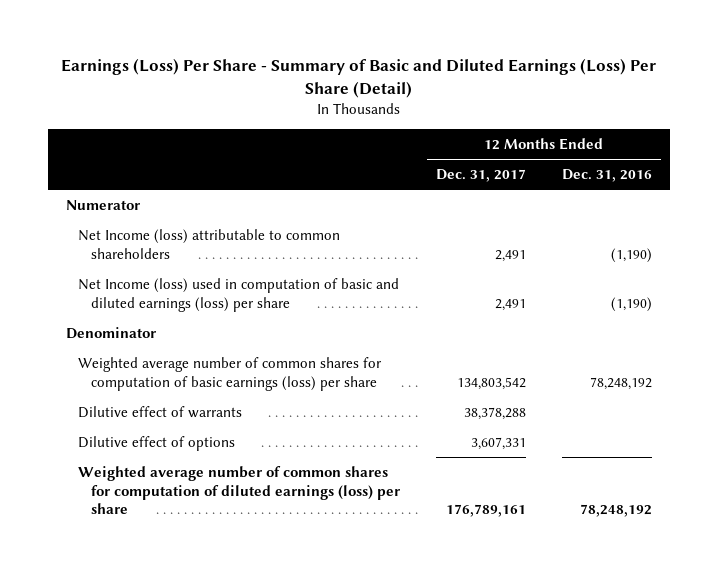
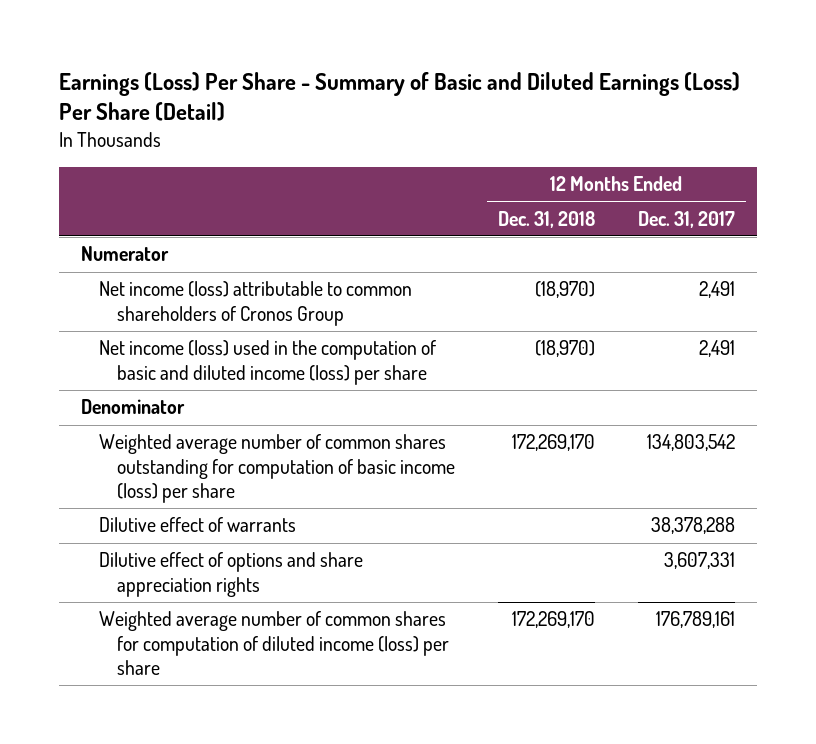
[562,169,653,183] Dec. 31, 2016 -> none
none -> [497,210,595,228] Dec. 31, 2018
[78,228,341,259] Net Income (loss) attributable to common shareholders -> [98,281,412,326] Net income (loss) attributable to common shareholders of Cronos Group
[78,277,400,312] Net Income (loss) used in computation of basic and diluted earnings (loss) per share -> [98,340,436,385] Net income (loss) used in the computation of basic and diluted income (loss) per share
[78,356,383,391] Weighted average number of common shares for computation of basic earnings (loss) per share -> [98,434,455,503] Weighted average number of common shares outstanding for computation of basic income (loss) per share
[78,435,236,451] Dilutive effect of options -> [98,552,363,597] Dilutive effect of options and share appreciation rights
[78,465,400,515] Weighted average number of common shares for computation of diluted earnings (loss) per share -> [98,611,449,675] Weighted average number of common shares for computation of diluted income (loss) per share

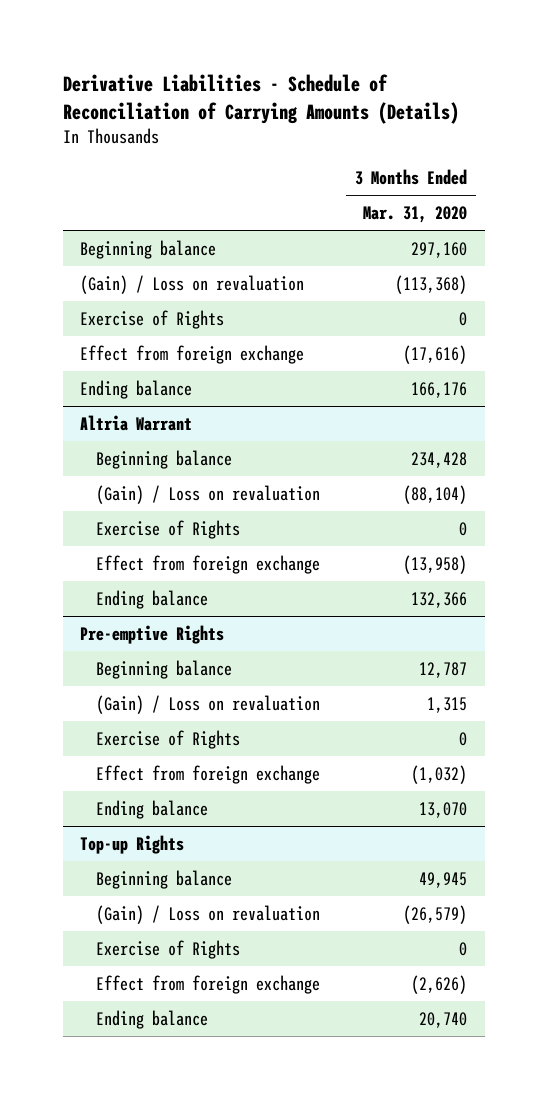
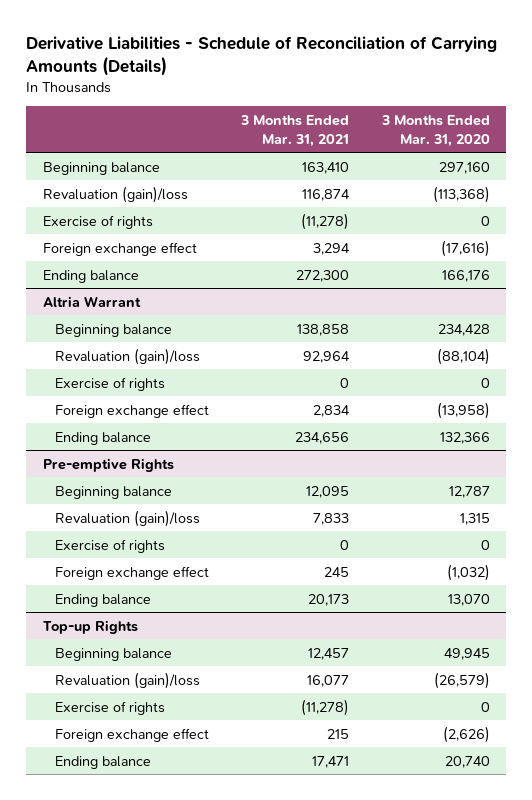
none -> [240,115,350,147] 3 Months Ended Mar. 31, 2021
[80,274,305,294] (Gain) / Loss on revaluation -> [42,185,188,203] Revaluation (gain)/loss
[80,309,225,329] Exercise of Rights -> [42,214,153,229] Exercise of rights
[80,344,305,364] Effect from foreign exchange -> [42,241,197,256] Foreign exchange effect
[95,484,320,504] (Gain) / Loss on revaluation -> [54,347,200,365] Revaluation (gain)/loss
[95,519,240,539] Exercise of Rights -> [54,376,165,391] Exercise of rights
[95,554,320,574] Effect from foreign exchange -> [54,403,209,418] Foreign exchange effect
[95,694,320,714] (Gain) / Loss on revaluation -> [54,509,200,527] Revaluation (gain)/loss
[95,729,240,749] Exercise of Rights -> [54,538,165,553] Exercise of rights
[95,764,320,784] Effect from foreign exchange -> [54,565,209,580] Foreign exchange effect
[95,904,320,924] (Gain) / Loss on revaluation -> [54,671,200,689] Revaluation (gain)/loss
[95,939,240,959] Exercise of Rights -> [54,700,165,715] Exercise of rights
[95,974,320,994] Effect from foreign exchange -> [54,727,209,742] Foreign exchange effect

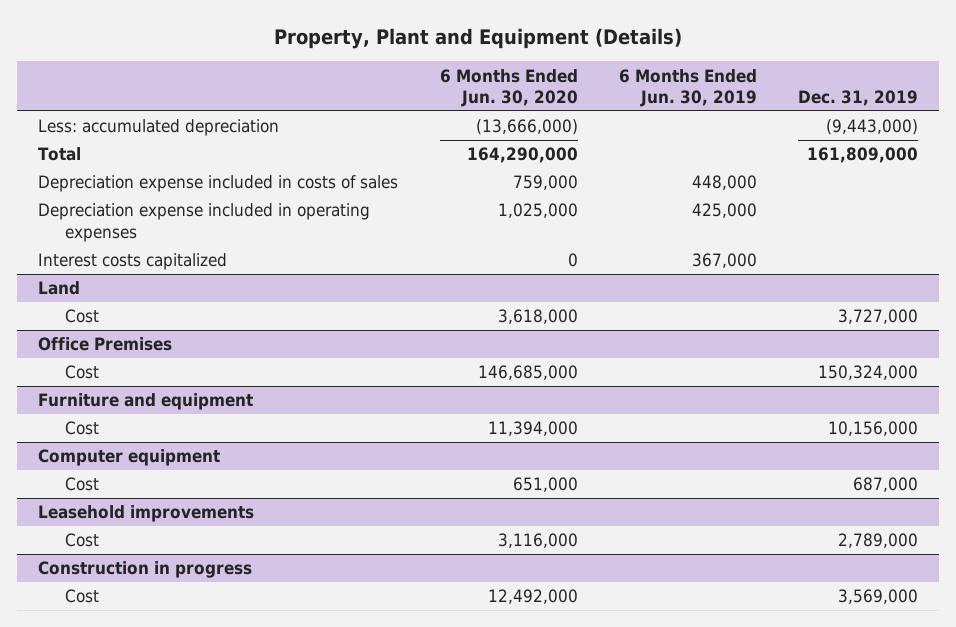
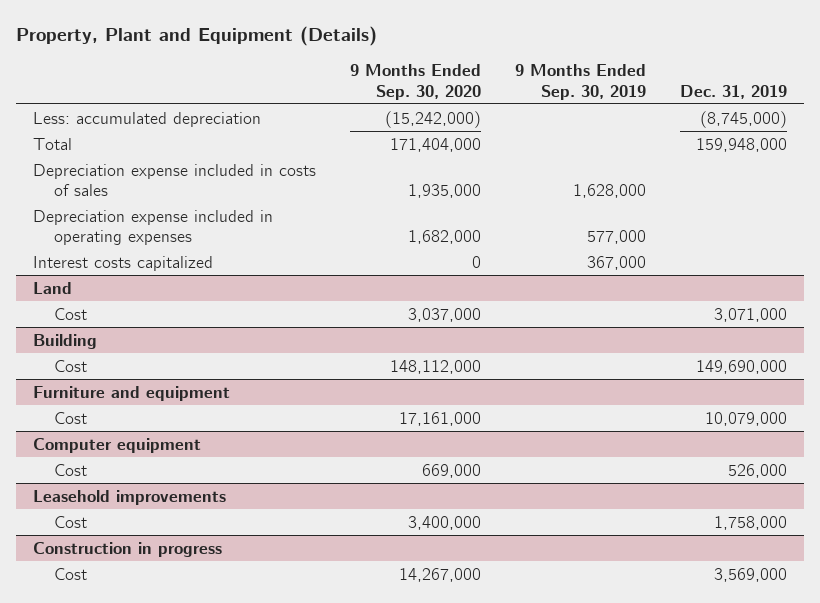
[439,68,578,108] 6 Months Ended Jun. 30, 2020 -> none
[618,68,757,108] 6 Months Ended Jun. 30, 2019 -> none
none -> [349,64,481,100] 9 Months Ended Sep. 30, 2020
none -> [514,64,646,100] 9 Months Ended Sep. 30, 2019
[826,119,919,136] (9,443,000) -> [699,110,787,128] (8,745,000)
[807,147,919,164] 161,809,000 -> [695,137,787,152] 159,948,000
[838,309,919,325] 3,727,000 -> [713,307,787,322] 3,071,000
[38,337,173,352] Office Premises -> [32,333,97,349] Building
[818,365,919,381] 150,324,000 -> [695,359,787,374] 149,690,000
[828,421,919,437] 10,156,000 -> [704,411,787,426] 10,079,000
[853,477,919,493] 687,000 -> [727,463,787,478] 526,000
[838,533,919,549] 2,789,000 -> [713,515,787,530] 1,758,000

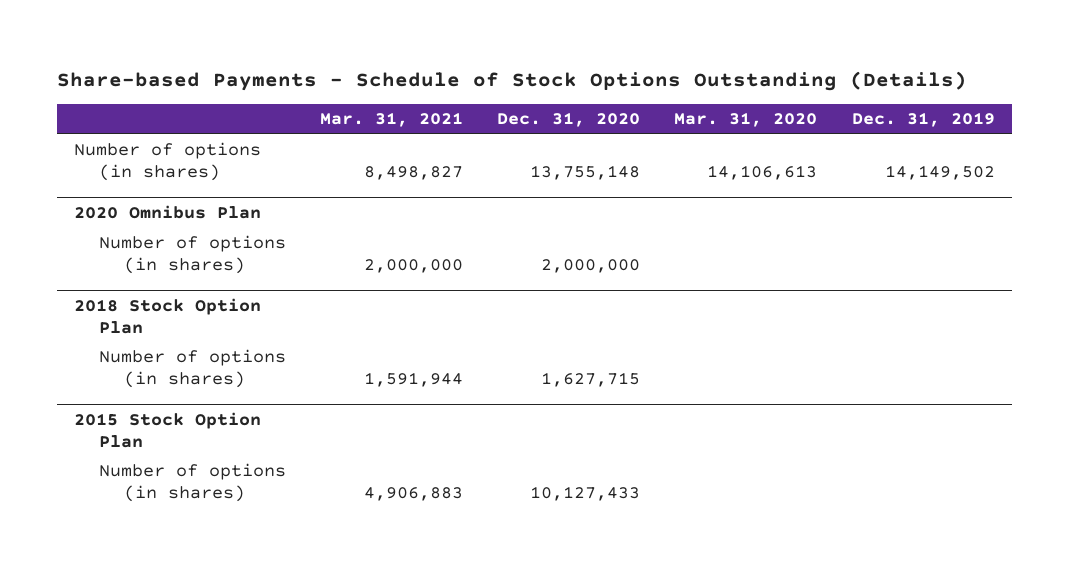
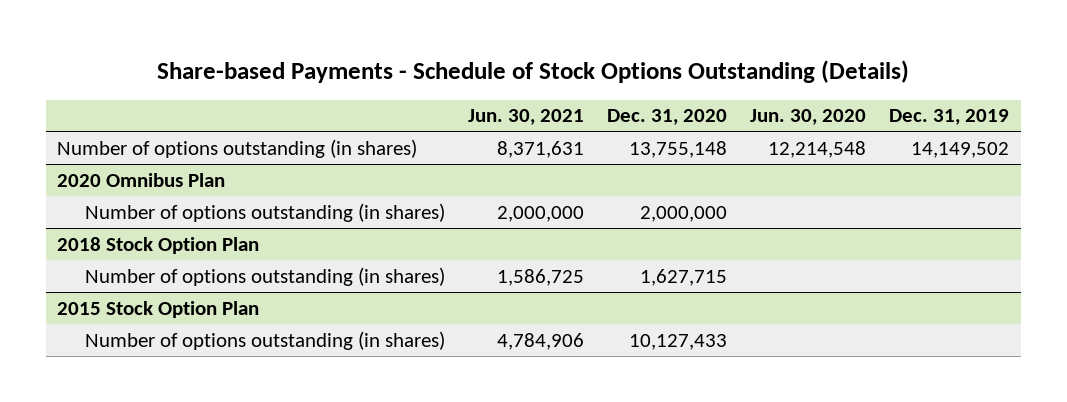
[320,112,464,128] Mar. 31, 2021 -> none
[674,112,818,128] Mar. 31, 2020 -> none
none -> [467,109,584,126] Jun. 30, 2021
none -> [750,109,867,126] Jun. 30, 2020
[74,142,262,182] Number of options (in shares) -> [57,138,418,158] Number of options outstanding (in shares)
[99,235,287,275] Number of options (in shares) -> [84,202,445,222] Number of options outstanding (in shares)
[99,349,287,389] Number of options (in shares) -> [84,266,445,286] Number of options outstanding (in shares)
[99,463,287,503] Number of options (in shares) -> [84,330,445,350] Number of options outstanding (in shares)

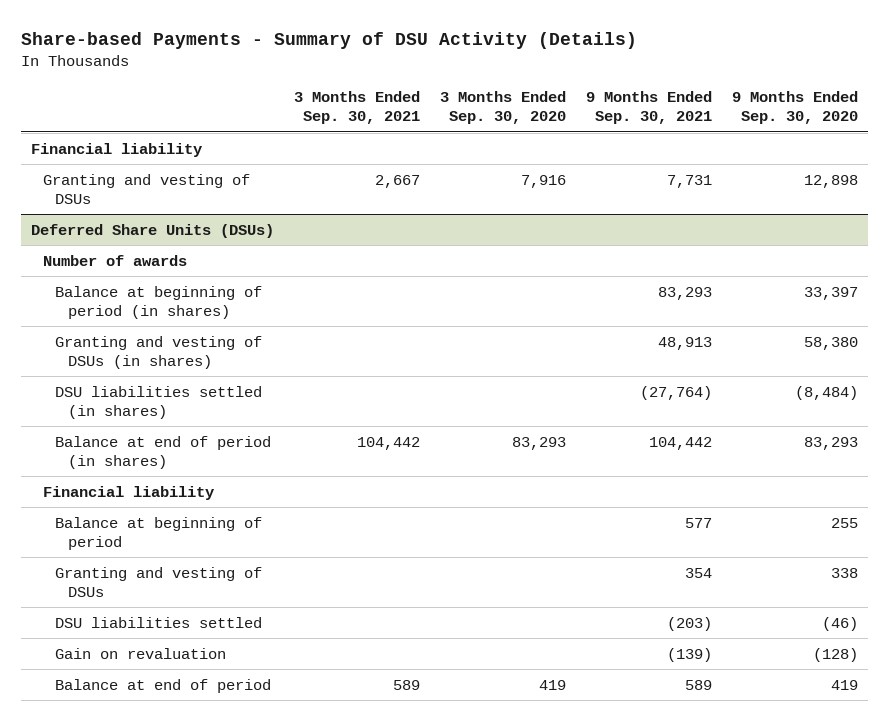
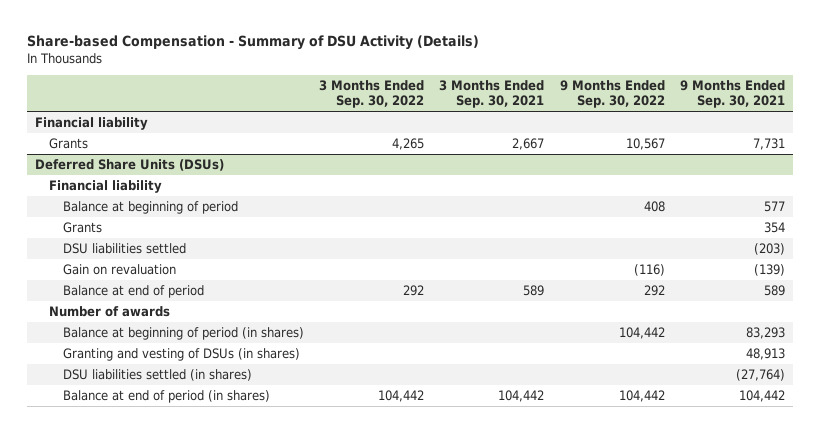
[20,31,637,49] Share-based Payments - Summary of DSU Activity (Details) -> [27,35,480,51] Share-based Compensation - Summary of DSU Activity (Details)
[439,91,566,125] 3 Months Ended Sep. 30, 2020 -> none
[731,91,858,125] 9 Months Ended Sep. 30, 2020 -> none
none -> [319,80,425,109] 3 Months Ended Sep. 30, 2022
none -> [559,80,665,109] 9 Months Ended Sep. 30, 2022
[43,173,251,204] Granting and vesting of DSUs -> [48,138,88,150] Grants
[55,566,263,597] Granting and vesting of DSUs -> [63,222,103,234] Grants
[43,254,188,266] Number of awards -> [48,306,170,318] Number of awards
[55,285,263,319] Balance at beginning of period (in shares) -> [63,327,305,341] Balance at beginning of period (in shares)
[55,335,263,369] Granting and vesting of DSUs (in shares) -> [63,348,301,362] Granting and vesting of DSUs (in shares)
[55,385,263,419] DSU liabilities settled (in shares) -> [63,369,253,382] DSU liabilities settled (in shares)
[55,435,272,469] Balance at end of period (in shares) -> [63,390,271,404] Balance at end of period (in shares)

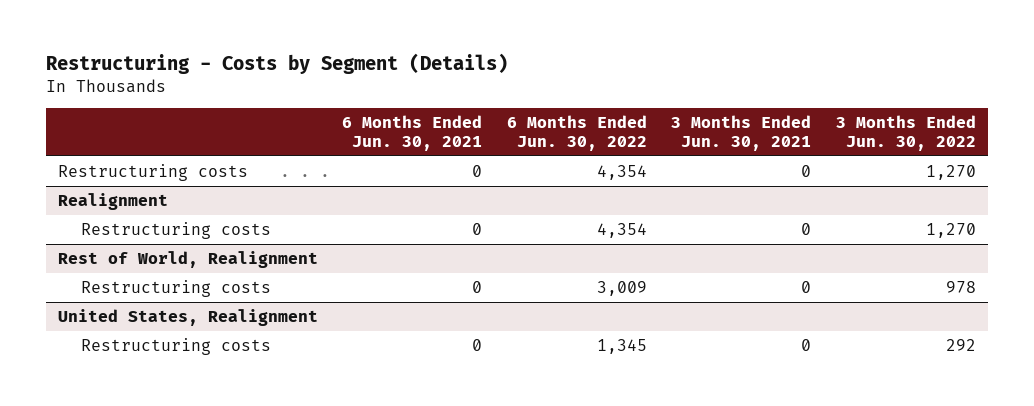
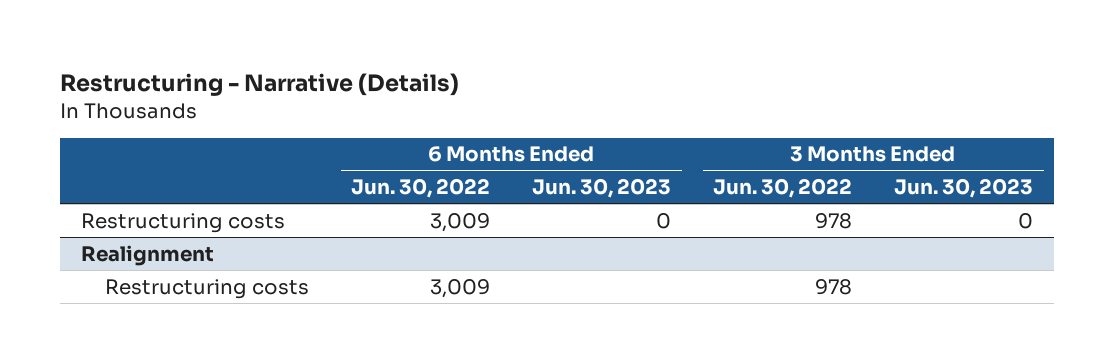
[45,53,508,75] Restructuring - Costs by Segment (Details) -> [60,73,460,97] Restructuring - Narrative (Details)
[342,114,483,151] 6 Months Ended Jun. 30, 2021 -> none
[671,114,812,151] 3 Months Ended Jun. 30, 2021 -> none
none -> [532,178,672,199] Jun. 30, 2023
none -> [894,178,1034,199] Jun. 30, 2023
[596,164,647,180] 4,354 -> [430,212,491,232] 3,009
[925,164,976,180] 1,270 -> [815,212,853,229] 978
[81,221,272,239] Restructuring costs -> none
[57,250,318,268] Rest of World, Realignment -> none
[57,308,318,326] United States, Realignment -> none
[81,337,272,355] Restructuring costs -> none

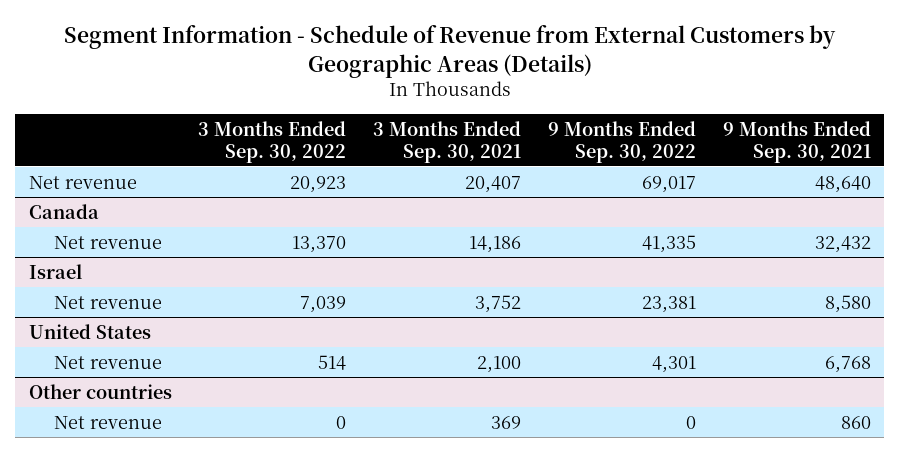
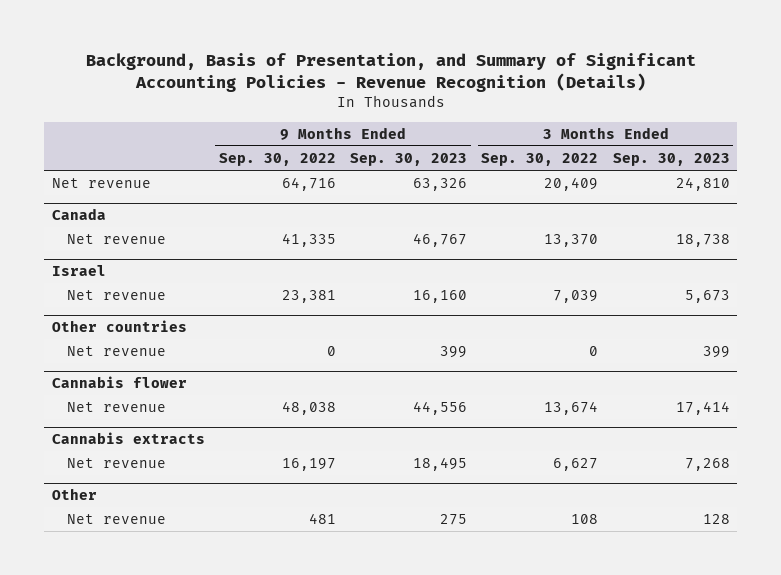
[63,25,836,78] Segment Information - Schedule of Revenue from External Customers by Geographic Areas (Details) -> [85,53,696,93] Background, Basis of Presentation, and Summary of Significant Accounting Policies - Revenue Recognition (Details)
[373,121,522,163] 3 Months Ended Sep. 30, 2021 -> none
[722,121,871,163] 9 Months Ended Sep. 30, 2021 -> none
none -> [350,153,468,167] Sep. 30, 2023
none -> [612,153,730,167] Sep. 30, 2023
[290,175,347,193] 20,923 -> [544,177,599,192] 20,409
[641,175,696,193] 69,017 -> [281,177,336,192] 64,716
[28,323,151,339] United States -> none
[53,355,162,369] Net revenue -> none
none -> [51,376,187,389] Cannabis flower
none -> [67,402,167,413] Net revenue
none -> [51,432,205,445] Cannabis extracts
none -> [67,458,167,469] Net revenue
none -> [51,488,97,501] Other
none -> [67,514,167,525] Net revenue

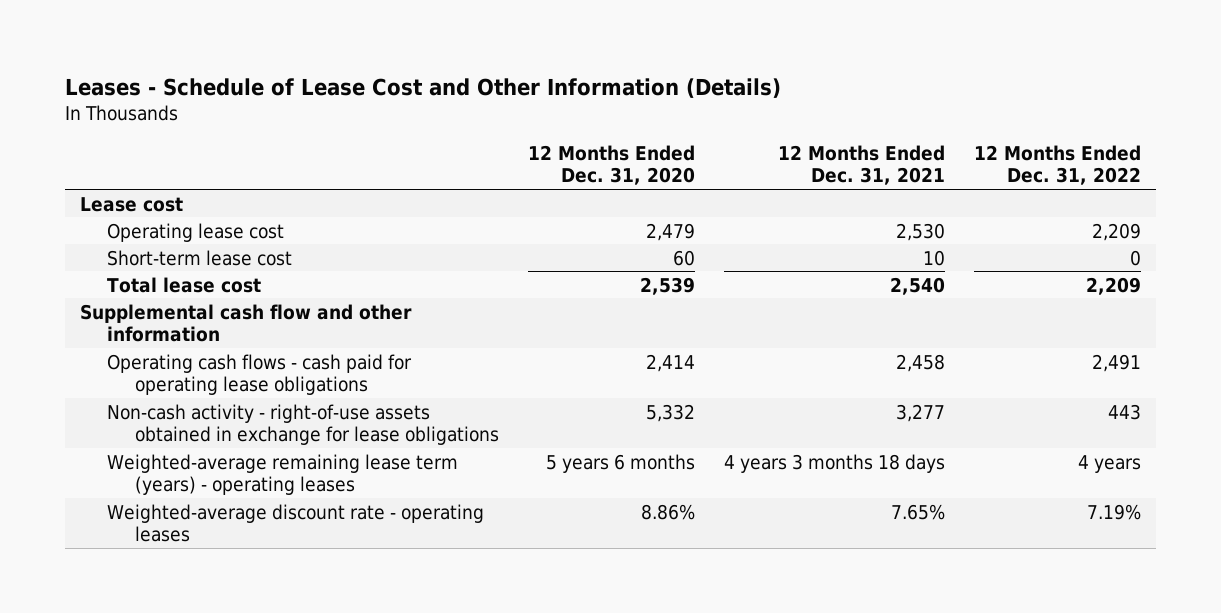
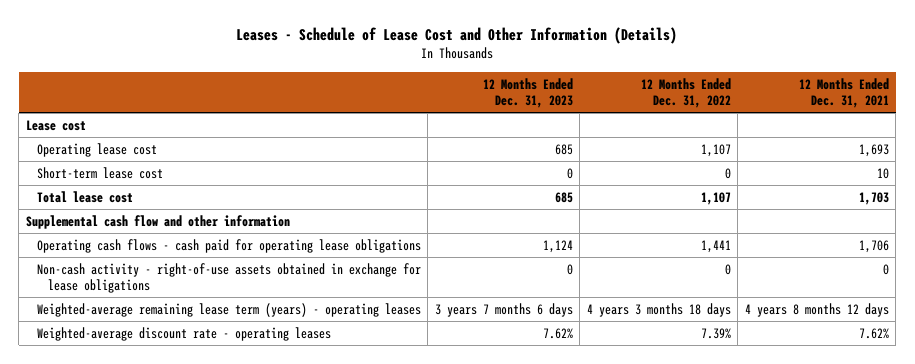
[528,144,696,186] 12 Months Ended Dec. 31, 2020 -> none
none -> [482,77,573,108] 12 Months Ended Dec. 31, 2023
[896,222,946,241] 2,530 -> [858,143,889,157] 1,693
[1092,222,1142,241] 2,209 -> [700,143,731,157] 1,107
[890,276,946,295] 2,540 -> [858,191,889,205] 1,703
[1086,276,1142,295] 2,209 -> [700,191,731,205] 1,107
[896,353,946,372] 2,458 -> [858,239,889,253] 1,706
[1092,353,1142,372] 2,491 -> [700,239,731,253] 1,441
[896,403,946,422] 3,277 -> [882,263,889,275] 0
[1108,403,1142,420] 443 -> [724,263,731,275] 0
[724,453,946,473] 4 years 3 months 18 days -> [744,302,889,317] 4 years 8 months 12 days
[1078,454,1142,473] 4 years -> [586,302,731,317] 4 years 3 months 18 days
[891,503,946,520] 7.65% -> [858,327,889,339] 7.62%
[1087,503,1142,520] 7.19% -> [700,327,731,339] 7.39%

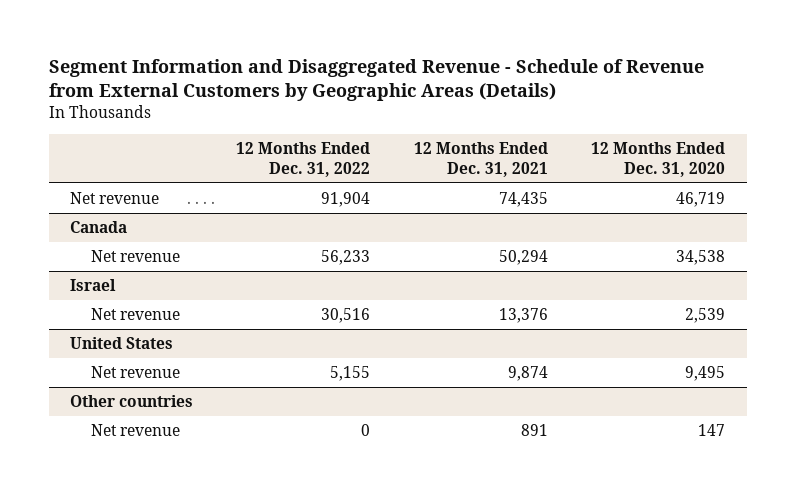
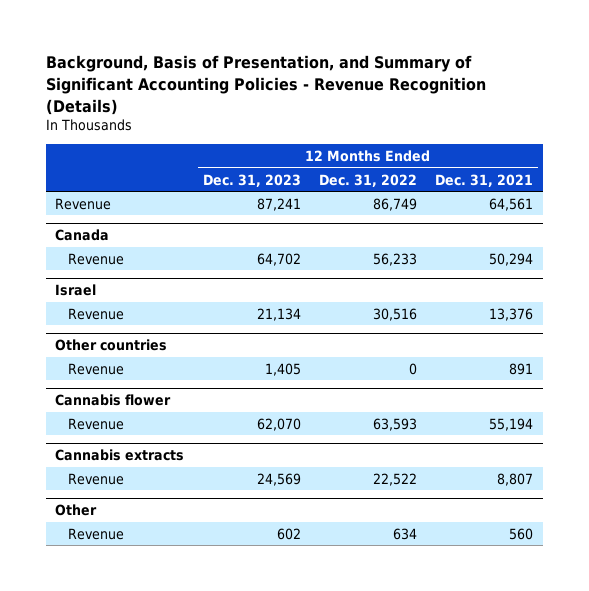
[48,58,704,102] Segment Information and Disaggregated Revenue - Schedule of Revenue from External Customers by Geographic Areas (Details) -> [46,55,487,115] Background, Basis of Presentation, and Summary of Significant Accounting Policies - Revenue Recognition (Details)
[591,142,726,177] 12 Months Ended Dec. 31, 2020 -> none
none -> [202,173,301,187] Dec. 31, 2023
[70,192,160,205] Net revenue -> [55,197,112,210] Revenue
[321,192,371,208] 91,904 -> [373,197,418,211] 86,749
[498,192,548,208] 74,435 -> [489,197,534,211] 64,561
[90,250,180,263] Net revenue -> [67,252,124,265] Revenue
[70,337,174,350] United States -> none
[90,366,180,379] Net revenue -> none
[90,308,180,321] Net revenue -> [67,307,124,320] Revenue
[90,424,180,437] Net revenue -> [67,362,124,375] Revenue
none -> [55,394,172,407] Cannabis flower
none -> [67,417,124,430] Revenue
none -> [55,449,185,462] Cannabis extracts
none -> [67,472,124,485] Revenue
none -> [55,504,98,517] Other
none -> [67,527,124,540] Revenue

